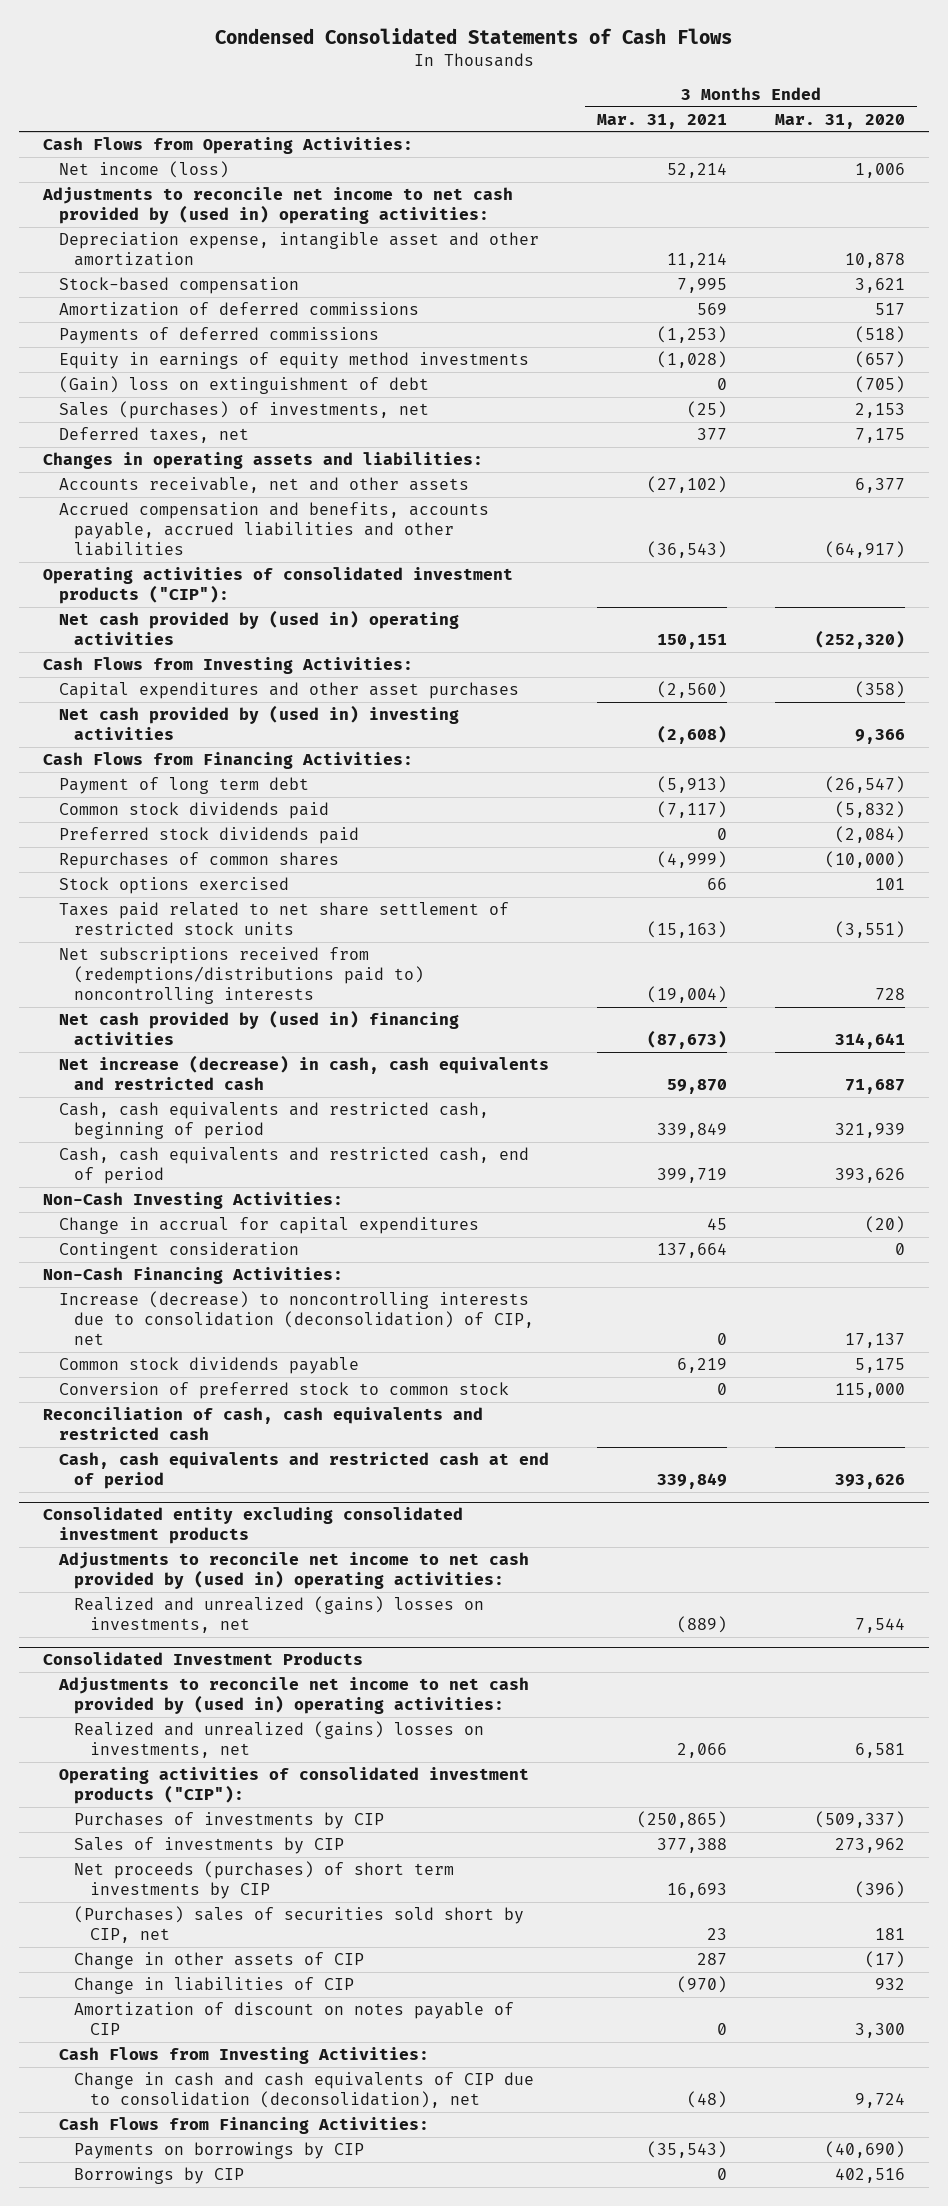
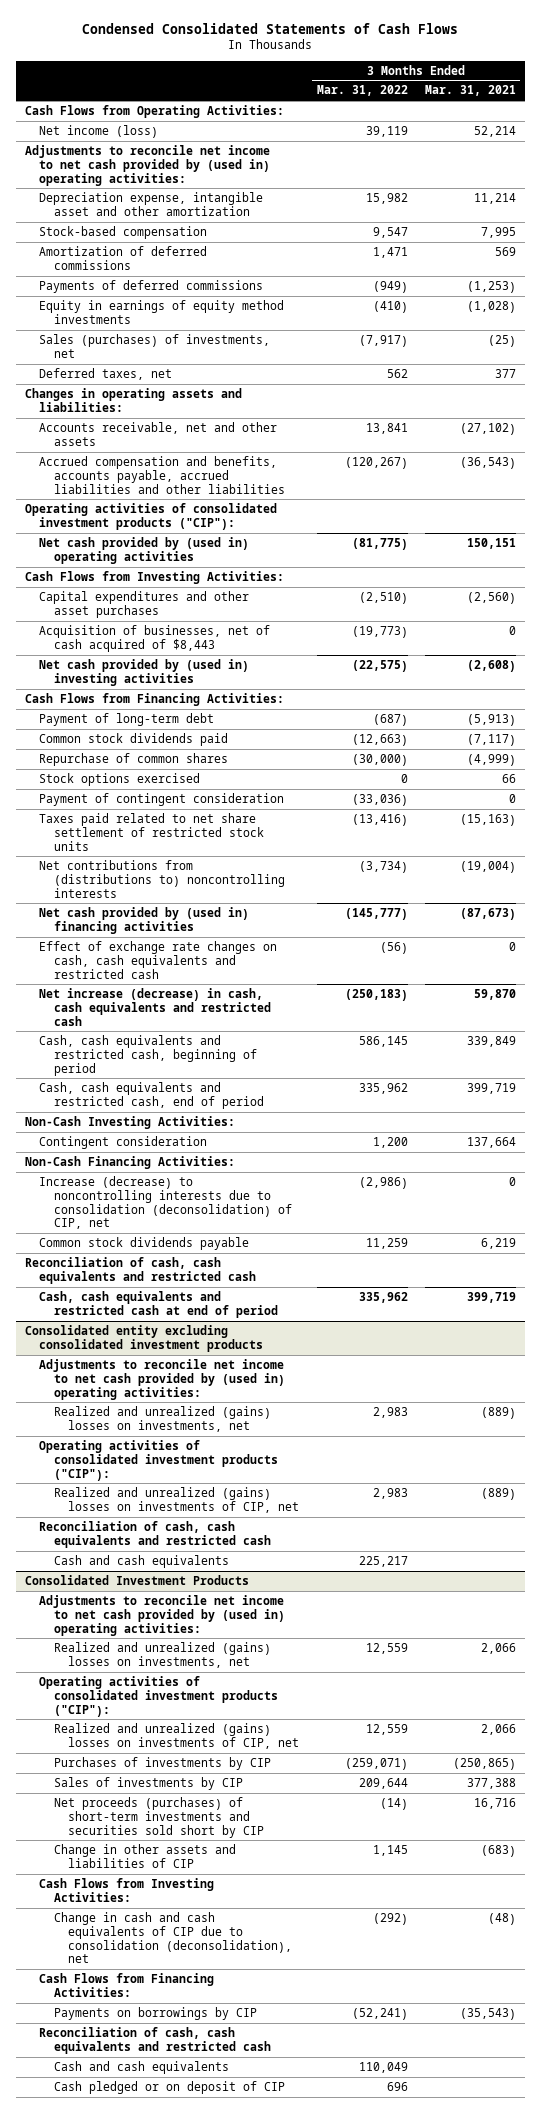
[774,113,905,129] Mar. 31, 2020 -> none
none -> [316,85,408,97] Mar. 31, 2022
[58,376,429,395] (Gain) loss on extinguishment of debt -> none
none -> [39,625,271,652] Acquisition of businesses, net of cash acquired of $8,443
[58,777,309,795] Payment of long term debt -> [39,713,215,727] Payment of long-term debt
[58,827,359,845] Preferred stock dividends paid -> none
[58,852,339,870] Repurchases of common shares -> [39,753,229,767] Repurchase of common shares
none -> [39,793,285,807] Payment of contingent consideration
[58,947,425,1005] Net subscriptions received from (redemptions/distributions paid to) noncontrolling interests -> [39,860,285,898] Net contributions from (distributions to) noncontrolling interests
none -> [39,941,278,979] Effect of exchange rate changes on cash, cash equivalents and restricted cash
[58,1217,479,1235] Change in accrual for capital expenditures -> none
[58,1382,509,1400] Conversion of preferred stock to common stock -> none
[656,1473,727,1490] 339,849 -> [467,1292,517,1304] 399,719
none -> [39,1440,278,1481] Operating activities of consolidated investment products ("CIP"):
none -> [53,1487,300,1513] Realized and unrealized (gains) losses on investments of CIP, net
none -> [39,1521,271,1548] Reconciliation of cash, cash equivalents and restricted cash
none -> [53,1555,229,1569] Cash and cash equivalents
none -> [53,1723,300,1749] Realized and unrealized (gains) losses on investments of CIP, net
[74,1906,525,1944] (Purchases) sales of securities sold short by CIP, net -> none
[74,1977,355,1995] Change in liabilities of CIP -> none
[74,2002,515,2036] Amortization of discount on notes payable of CIP -> none
[74,1861,455,1900] Net proceeds (purchases) of short term investments by CIP -> [53,1797,265,1838] Net proceeds (purchases) of short-term investments and securities sold short by CIP
[666,1883,727,1899] 16,693 -> [474,1798,517,1810] 16,716
[74,1952,365,1970] Change in other assets of CIP -> [53,1844,236,1868] Change in other assets and liabilities of CIP
[696,1953,727,1966] 287 -> [481,1845,517,1858] (683)
[74,2167,245,2185] Borrowings by CIP -> none
none -> [39,2027,271,2054] Reconciliation of cash, cash equivalents and restricted cash
none -> [53,2061,229,2075] Cash and cash equivalents
none -> [53,2081,285,2095] Cash pledged or on deposit of CIP

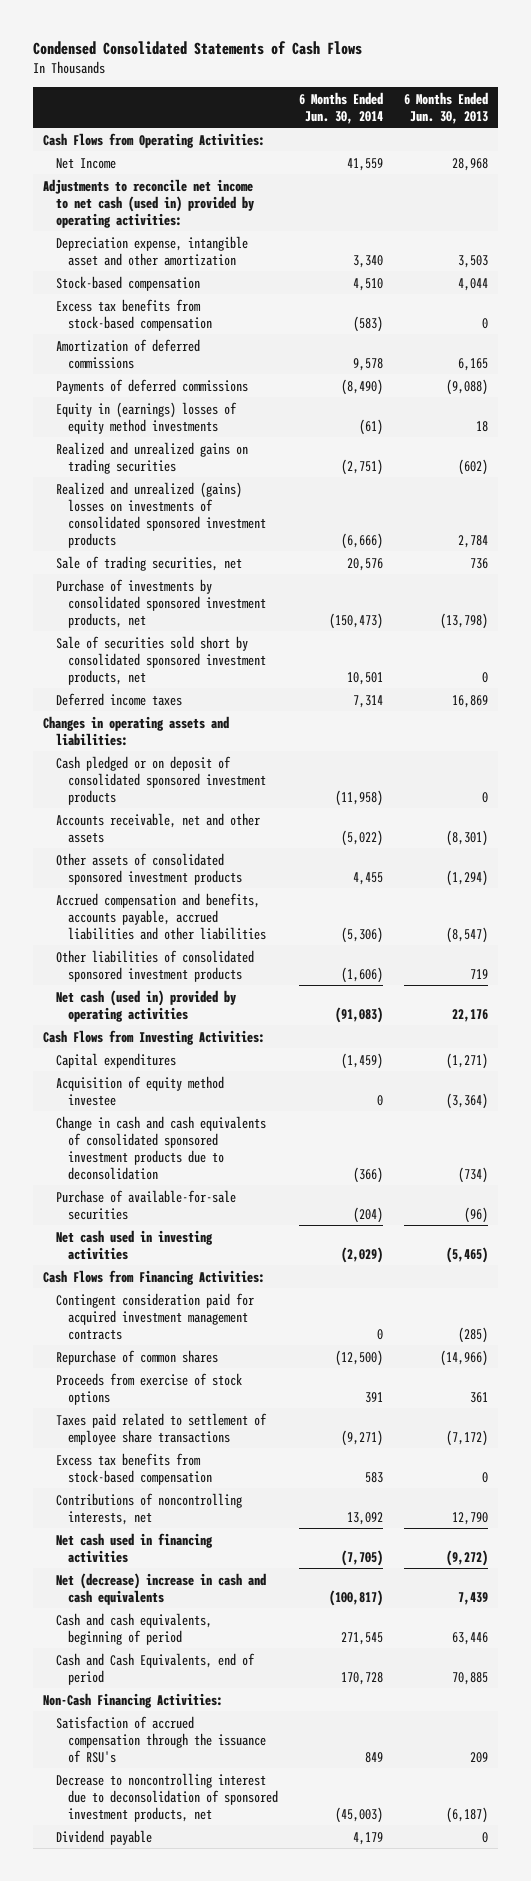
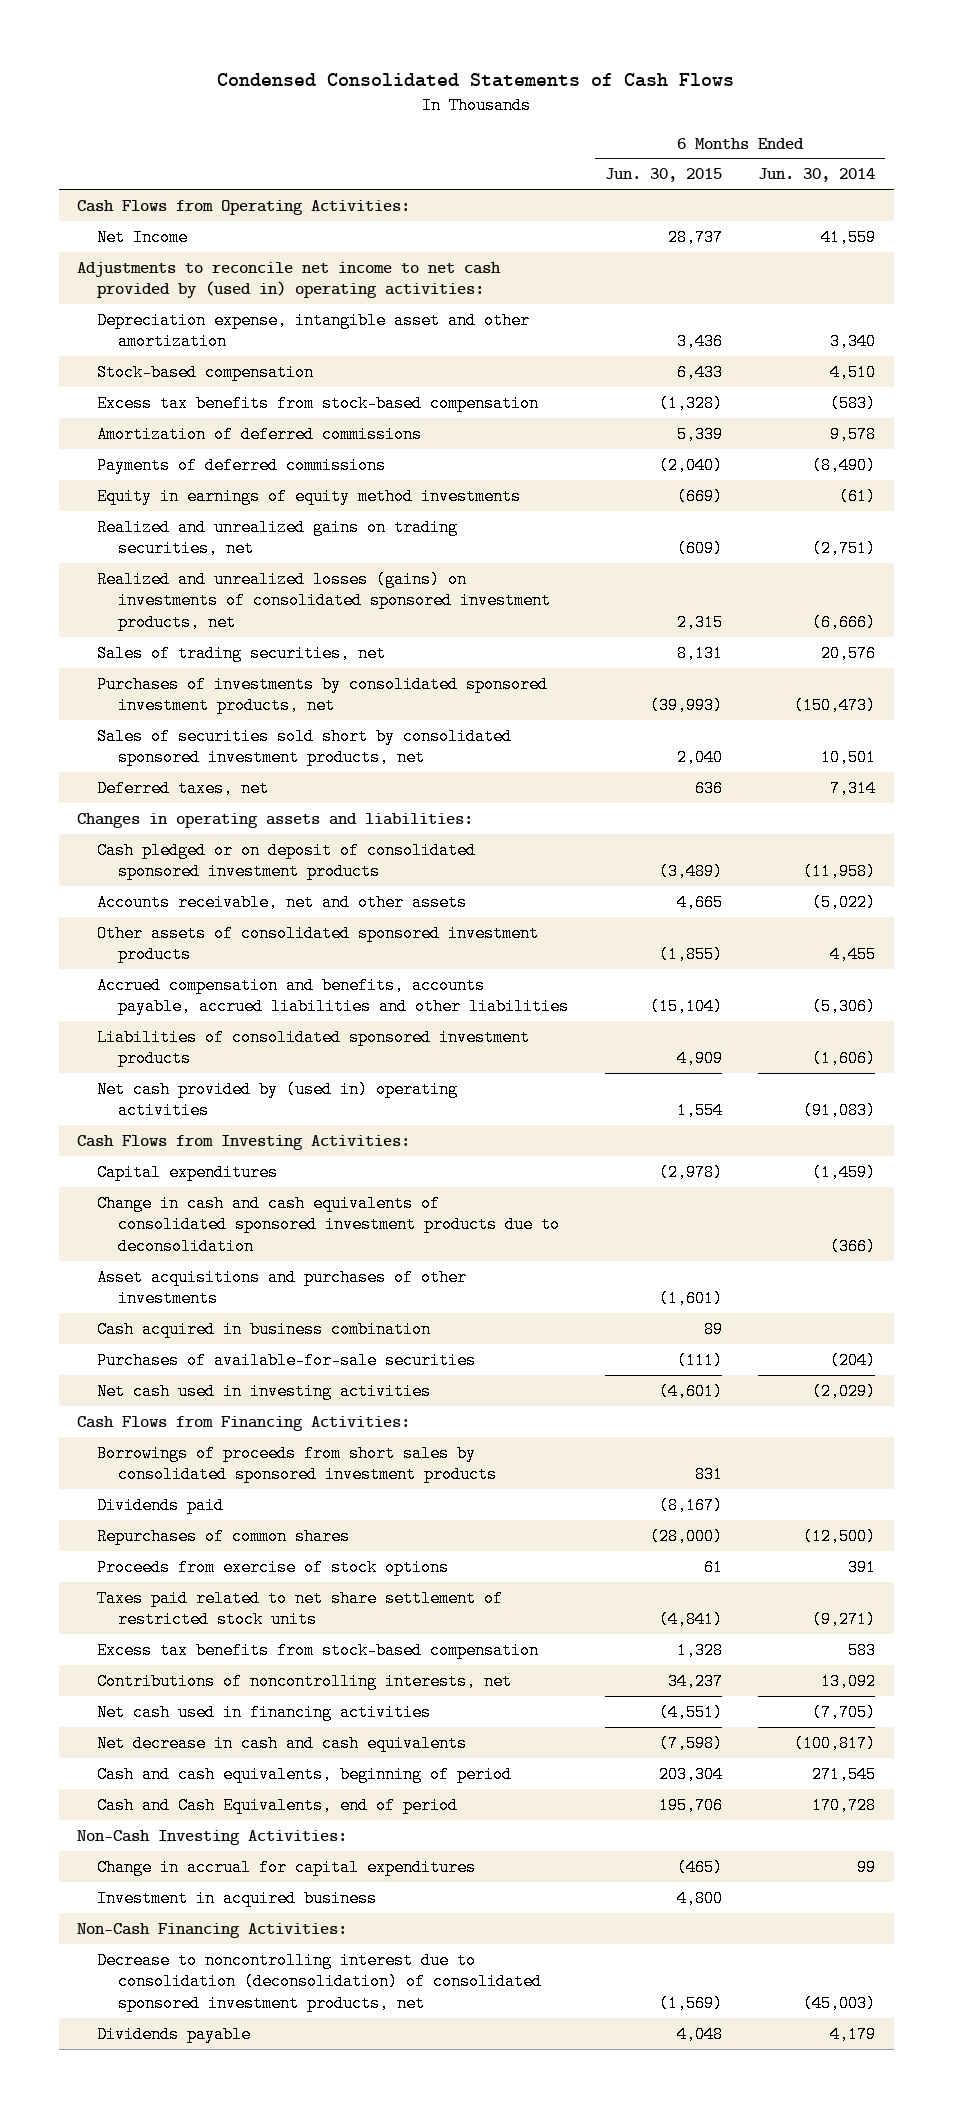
[403,91,488,124] 6 Months Ended Jun. 30, 2013 -> none
none -> [604,168,722,183] Jun. 30, 2015
[43,178,254,228] Adjustments to reconcile net income to net cash (used in) provided by operating activities: -> [77,261,502,299] Adjustments to reconcile net income to net cash provided by (used in) operating activities:
[55,401,237,434] Equity in (earnings) losses of equity method investments -> [97,487,522,505] Equity in earnings of equity method investments
[55,441,248,474] Realized and unrealized gains on trading securities -> [97,518,459,558] Realized and unrealized gains on trading securities, net
[55,481,267,548] Realized and unrealized (gains) losses on investments of consolidated sponsored investment products -> [97,570,551,632] Realized and unrealized losses (gains) on investments of consolidated sponsored investment products, net
[55,555,242,571] Sale of trading securities, net -> [97,644,387,662] Sales of trading securities, net
[55,578,267,628] Purchase of investments by consolidated sponsored investment products, net -> [97,675,549,715] Purchases of investments by consolidated sponsored investment products, net
[55,635,267,685] Sale of securities sold short by consolidated sponsored investment products, net -> [97,727,513,767] Sales of securities sold short by consolidated sponsored investment products, net
[55,692,182,706] Deferred income taxes -> [97,779,270,797] Deferred taxes, net
[55,949,254,982] Other liabilities of consolidated sponsored investment products -> [97,1028,531,1068] Liabilities of consolidated sponsored investment products
[55,989,236,1022] Net cash (used in) provided by operating activities -> [97,1080,459,1120] Net cash provided by (used in) operating activities
[55,1075,224,1106] Acquisition of equity method investee -> none
none -> [97,1268,468,1308] Asset acquisitions and purchases of other investments
none -> [97,1320,432,1338] Cash acquired in business combination
[55,1189,236,1220] Purchase of available-for-sale securities -> [97,1351,477,1369] Purchases of available-for-sale securities
[55,1292,254,1340] Contingent consideration paid for acquired investment management contracts -> none
none -> [97,1444,497,1484] Borrowings of proceeds from short sales by consolidated sponsored investment products
none -> [97,1496,225,1514] Dividends paid
[55,1349,218,1365] Repurchase of common shares -> [97,1527,351,1545] Repurchases of common shares
[55,1412,267,1445] Taxes paid related to settlement of employee share transactions -> [97,1589,504,1629] Taxes paid related to net share settlement of restricted stock units
[55,1572,266,1605] Net (decrease) increase in cash and cash equivalents -> [97,1734,468,1752] Net decrease in cash and cash equivalents
none -> [77,1829,348,1845] Non-Cash Investing Activities:
none -> [97,1858,477,1876] Change in accrual for capital expenditures
none -> [97,1889,378,1907] Investment in acquired business
[55,1715,267,1763] Satisfaction of accrued compensation through the issuance of RSU's -> none
[55,1772,279,1822] Decrease to noncontrolling interest due to deconsolidation of sponsored investment products, net -> [97,1951,542,2013] Decrease to noncontrolling interest due to consolidation (deconsolidation) of consolidated sponsored investment products, net
[55,1829,152,1845] Dividend payable -> [97,2025,252,2043] Dividends payable

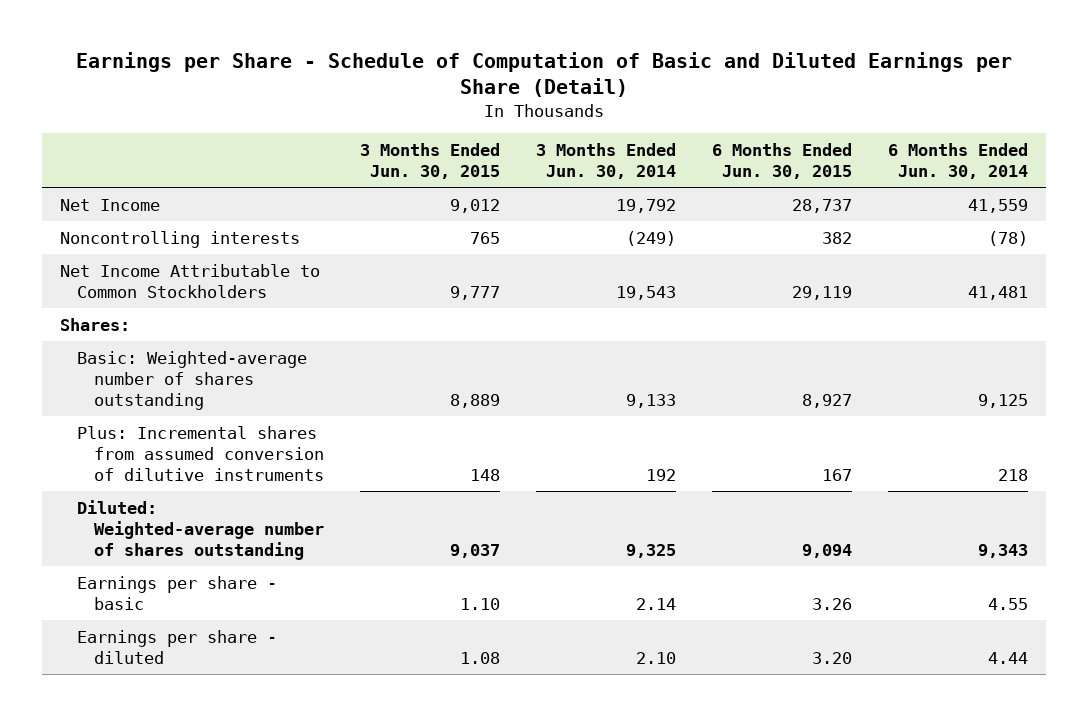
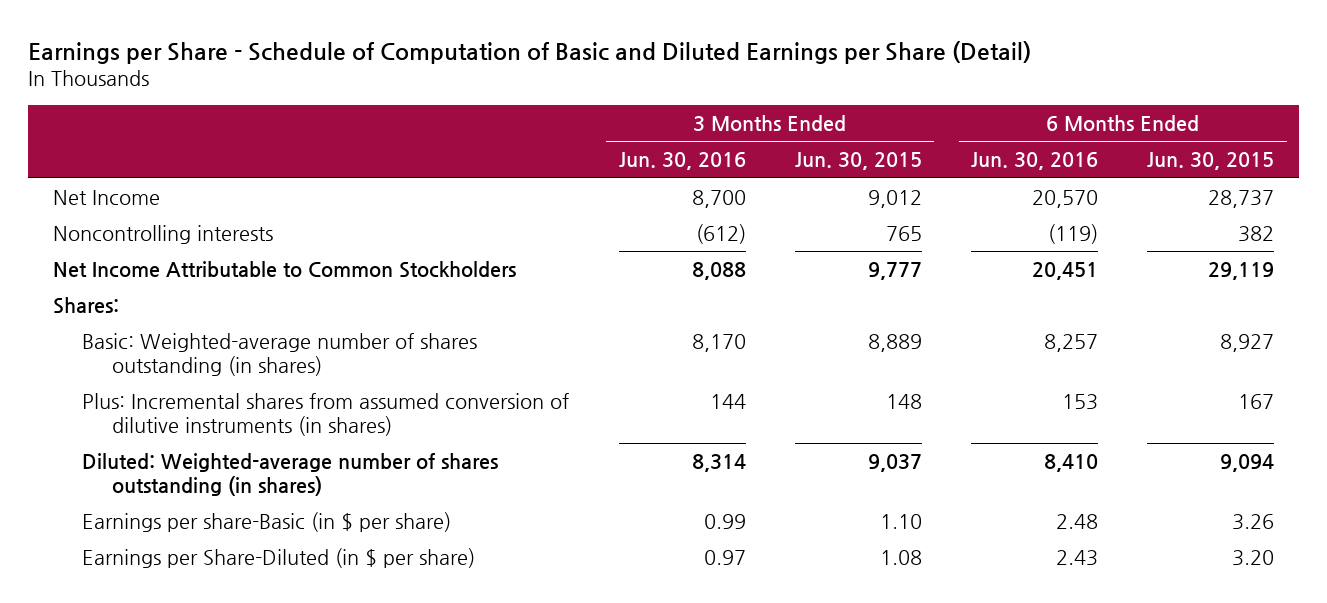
[536,142,677,180] 3 Months Ended Jun. 30, 2014 -> none
[888,142,1029,180] 6 Months Ended Jun. 30, 2014 -> none
none -> [618,152,746,171] Jun. 30, 2016
none -> [971,152,1099,171] Jun. 30, 2016
[76,350,307,410] Basic: Weighted-average number of shares outstanding -> [82,333,478,376] Basic: Weighted-average number of shares outstanding (in shares)
[76,425,325,481] Plus: Incremental shares from assumed conversion of dilutive instruments -> [82,393,570,436] Plus: Incremental shares from assumed conversion of dilutive instruments (in shares)
[76,499,325,560] Diluted: Weighted-average number of shares outstanding -> [82,453,499,496] Diluted: Weighted-average number of shares outstanding (in shares)
[76,575,277,610] Earnings per share - basic -> [82,512,452,533] Earnings per share-Basic (in $ per share)
[76,629,277,664] Earnings per share - diluted -> [82,548,476,569] Earnings per Share-Diluted (in $ per share)

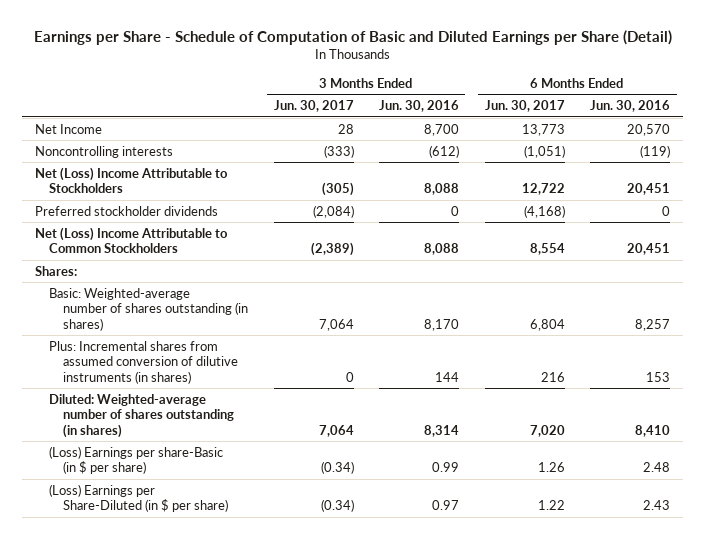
[794,152,922,171] Jun. 30, 2015 -> none
[1147,152,1275,171] Jun. 30, 2015 -> none
none -> [273,100,354,113] Jun. 30, 2017
none -> [484,100,565,113] Jun. 30, 2017
none -> [34,166,228,194] Net (Loss) Income Attributable to Stockholders
none -> [34,205,218,216] Preferred stockholder dividends
[52,261,516,279] Net Income Attributable to Common Stockholders -> [34,226,228,254] Net (Loss) Income Attributable to Common Stockholders
[82,512,452,533] Earnings per share-Basic (in $ per share) -> [48,445,223,475] (Loss) Earnings per share-Basic (in $ per share)
[82,548,476,569] Earnings per Share-Diluted (in $ per share) -> [48,483,228,513] (Loss) Earnings per Share-Diluted (in $ per share)

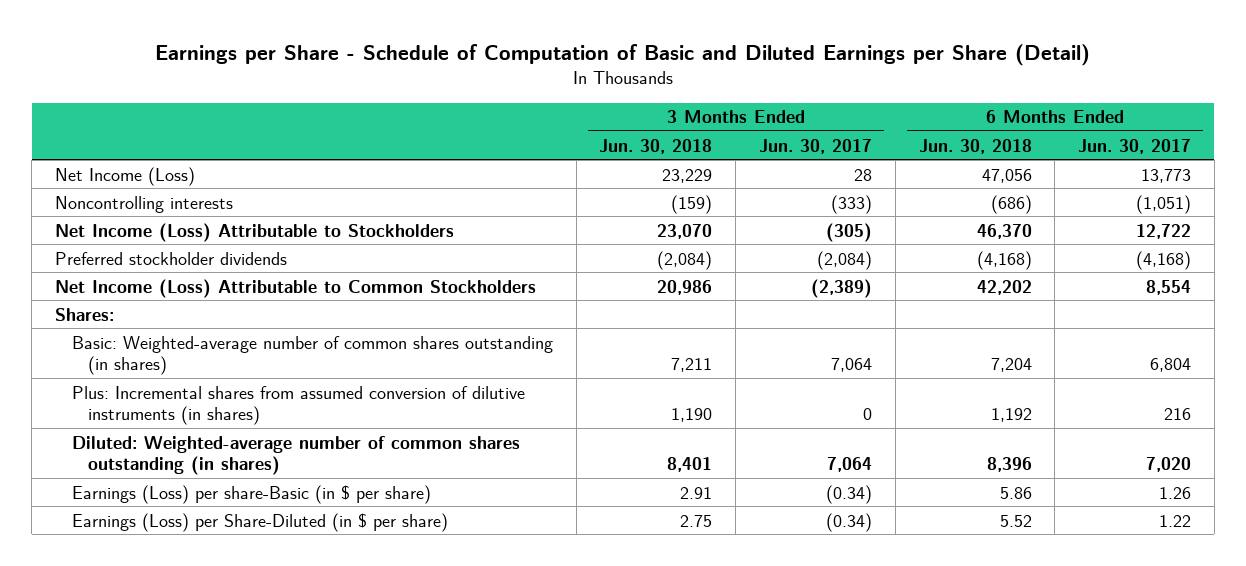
[379,100,460,113] Jun. 30, 2016 -> none
[590,100,671,113] Jun. 30, 2016 -> none
none -> [599,138,713,154] Jun. 30, 2018
none -> [918,138,1032,154] Jun. 30, 2018
[34,123,102,134] Net Income -> [55,166,196,186] Net Income (Loss)
[34,166,228,194] Net (Loss) Income Attributable to Stockholders -> [55,222,455,242] Net Income (Loss) Attributable to Stockholders
[34,226,228,254] Net (Loss) Income Attributable to Common Stockholders -> [55,278,537,298] Net Income (Loss) Attributable to Common Stockholders
[48,287,248,331] Basic: Weighted-average number of shares outstanding (in shares) -> [71,335,553,375] Basic: Weighted-average number of common shares outstanding (in shares)
[48,393,234,438] Diluted: Weighted-average number of shares outstanding (in shares) -> [71,435,520,475] Diluted: Weighted-average number of common shares outstanding (in shares)
[48,445,223,475] (Loss) Earnings per share-Basic (in $ per share) -> [71,484,431,504] Earnings (Loss) per share-Basic (in $ per share)
[48,483,228,513] (Loss) Earnings per Share-Diluted (in $ per share) -> [71,512,448,532] Earnings (Loss) per Share-Diluted (in $ per share)

